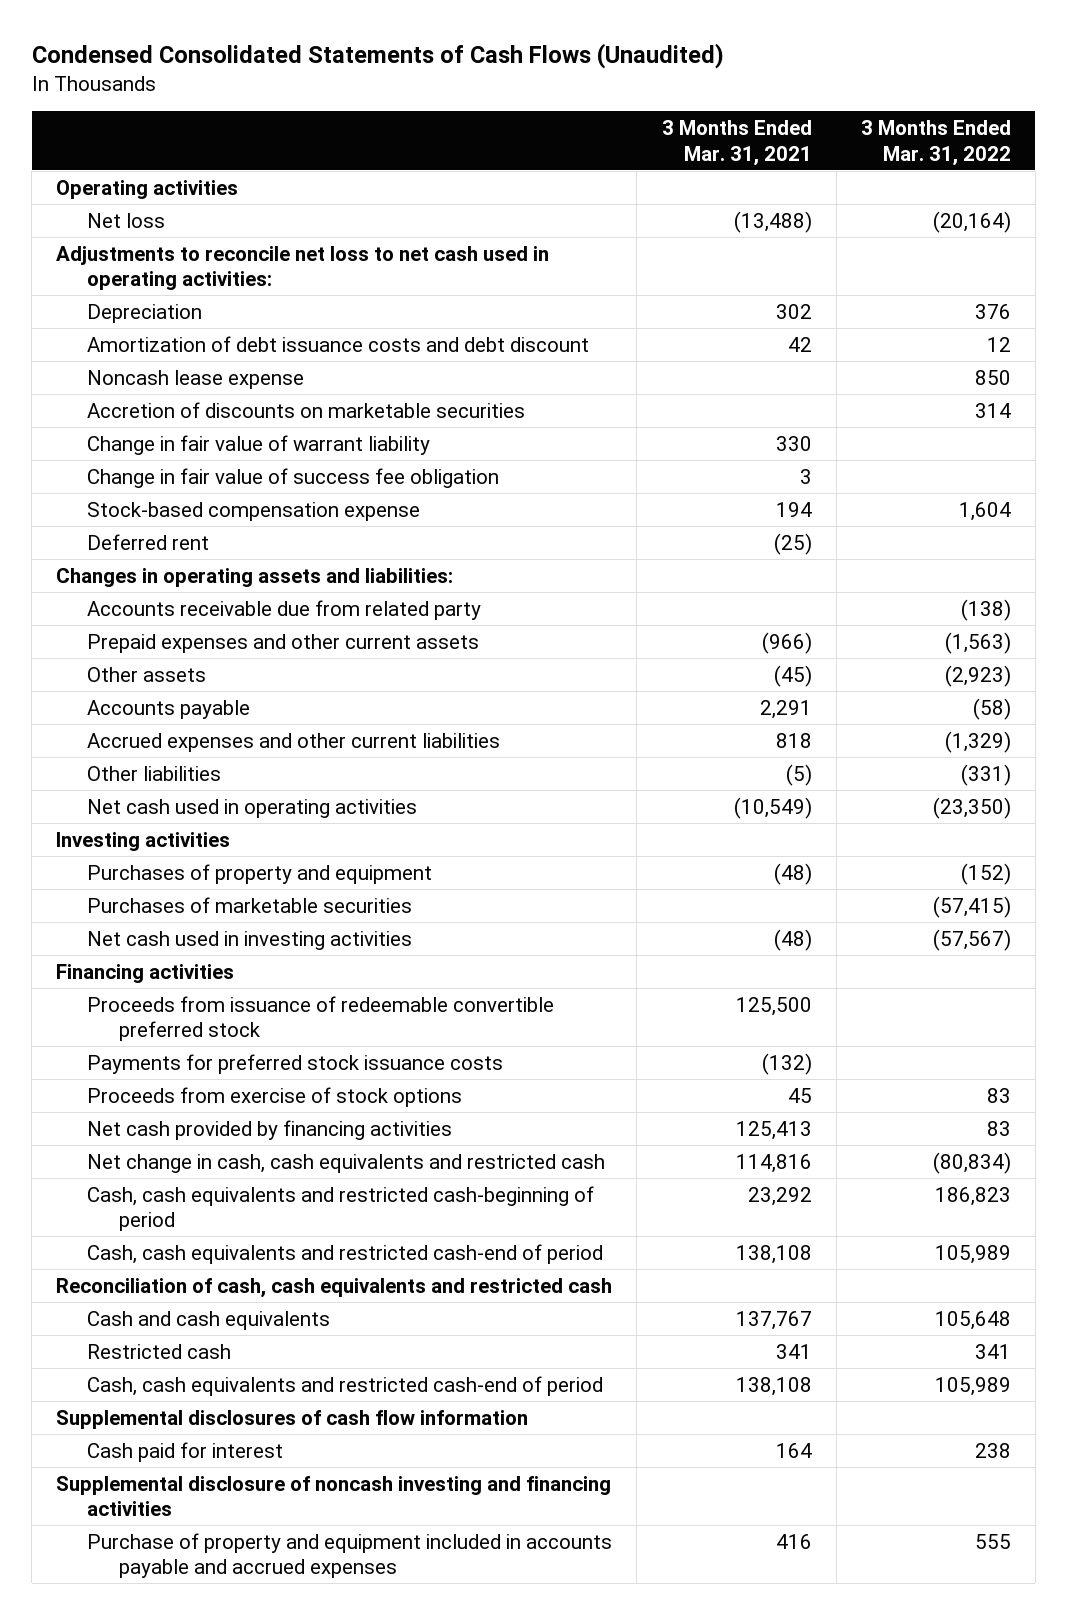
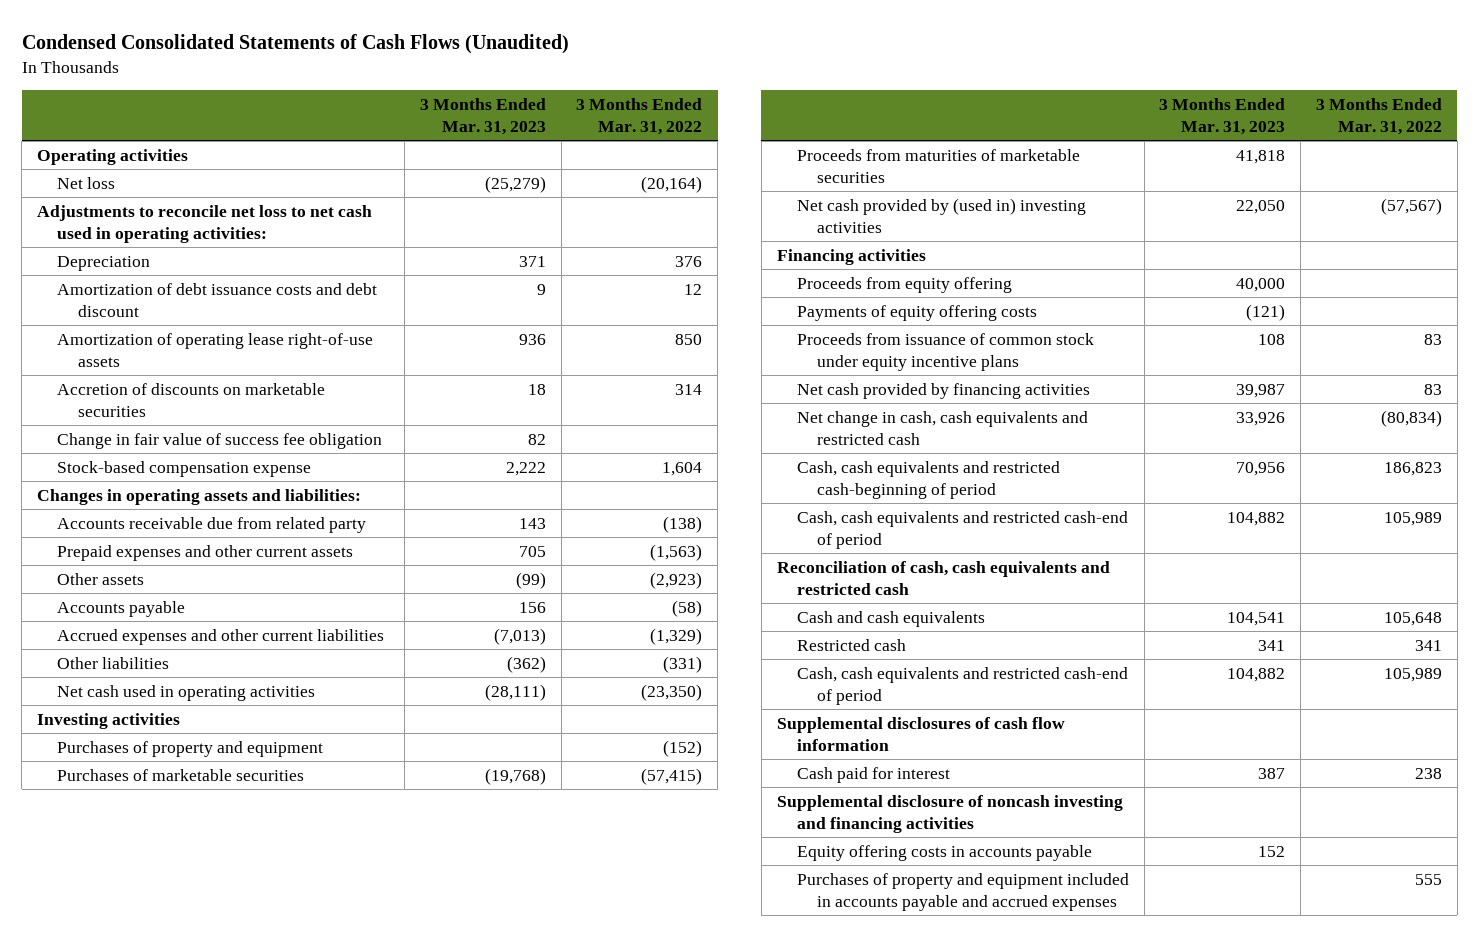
[661,120,812,166] 3 Months Ended Mar. 31, 2021 -> none
none -> [419,98,546,135] 3 Months Ended Mar. 31, 2023
[87,369,305,389] Noncash lease expense -> none
none -> [57,332,374,367] Amortization of operating lease right-of-use assets
[87,434,431,455] Change in fair value of warrant liability -> none
[87,533,210,550] Deferred rent -> none
none -> [796,148,1080,183] Proceeds from maturities of marketable securities
[87,930,413,950] Net cash used in investing activities -> [796,197,1086,233] Net cash provided by (used in) investing activities
[87,995,555,1042] Proceeds from issuance of redeemable convertible preferred stock -> none
[87,1086,463,1107] Proceeds from exercise of stock options -> none
none -> [796,276,1012,293] Proceeds from equity offering
[87,1053,504,1074] Payments for preferred stock issuance costs -> [796,304,1037,321] Payments of equity offering costs
none -> [796,332,1094,371] Proceeds from issuance of common stock under equity incentive plans
none -> [796,844,1092,861] Equity offering costs in accounts payable
[87,1532,613,1579] Purchase of property and equipment included in accounts payable and accrued expenses -> [796,872,1129,911] Purchases of property and equipment included in accounts payable and accrued expenses

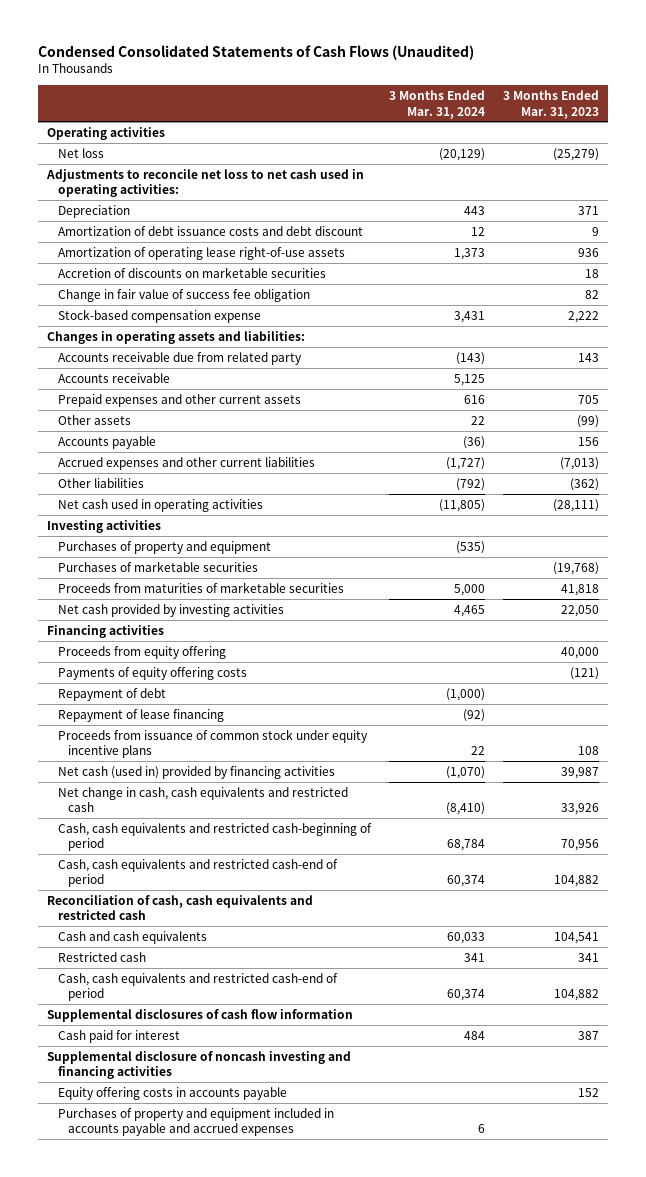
[576,98,703,135] 3 Months Ended Mar. 31, 2022 -> none
none -> [388,90,485,119] 3 Months Ended Mar. 31, 2024
none -> [57,372,170,383] Accounts receivable
[796,197,1086,233] Net cash provided by (used in) investing activities -> [57,603,284,617] Net cash provided by investing activities
none -> [57,687,166,701] Repayment of debt
none -> [57,708,224,722] Repayment of lease financing
[796,382,1090,399] Net cash provided by financing activities -> [57,765,335,779] Net cash (used in) provided by financing activities

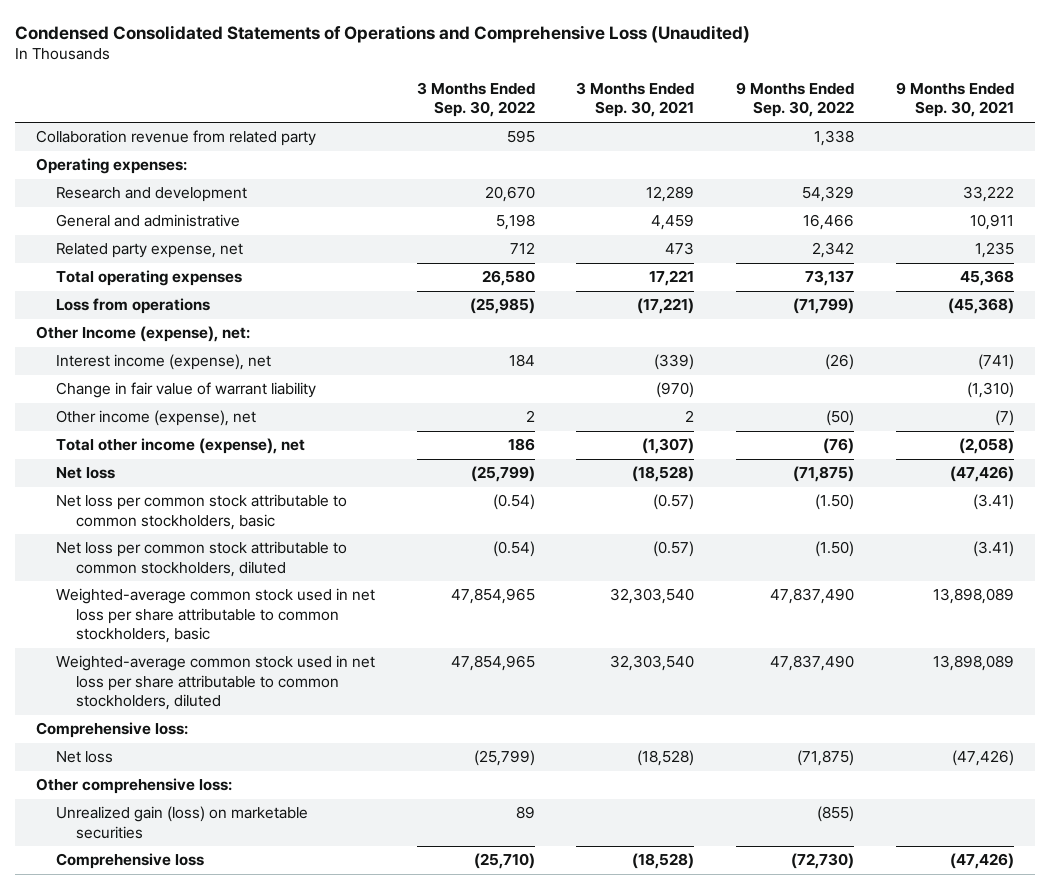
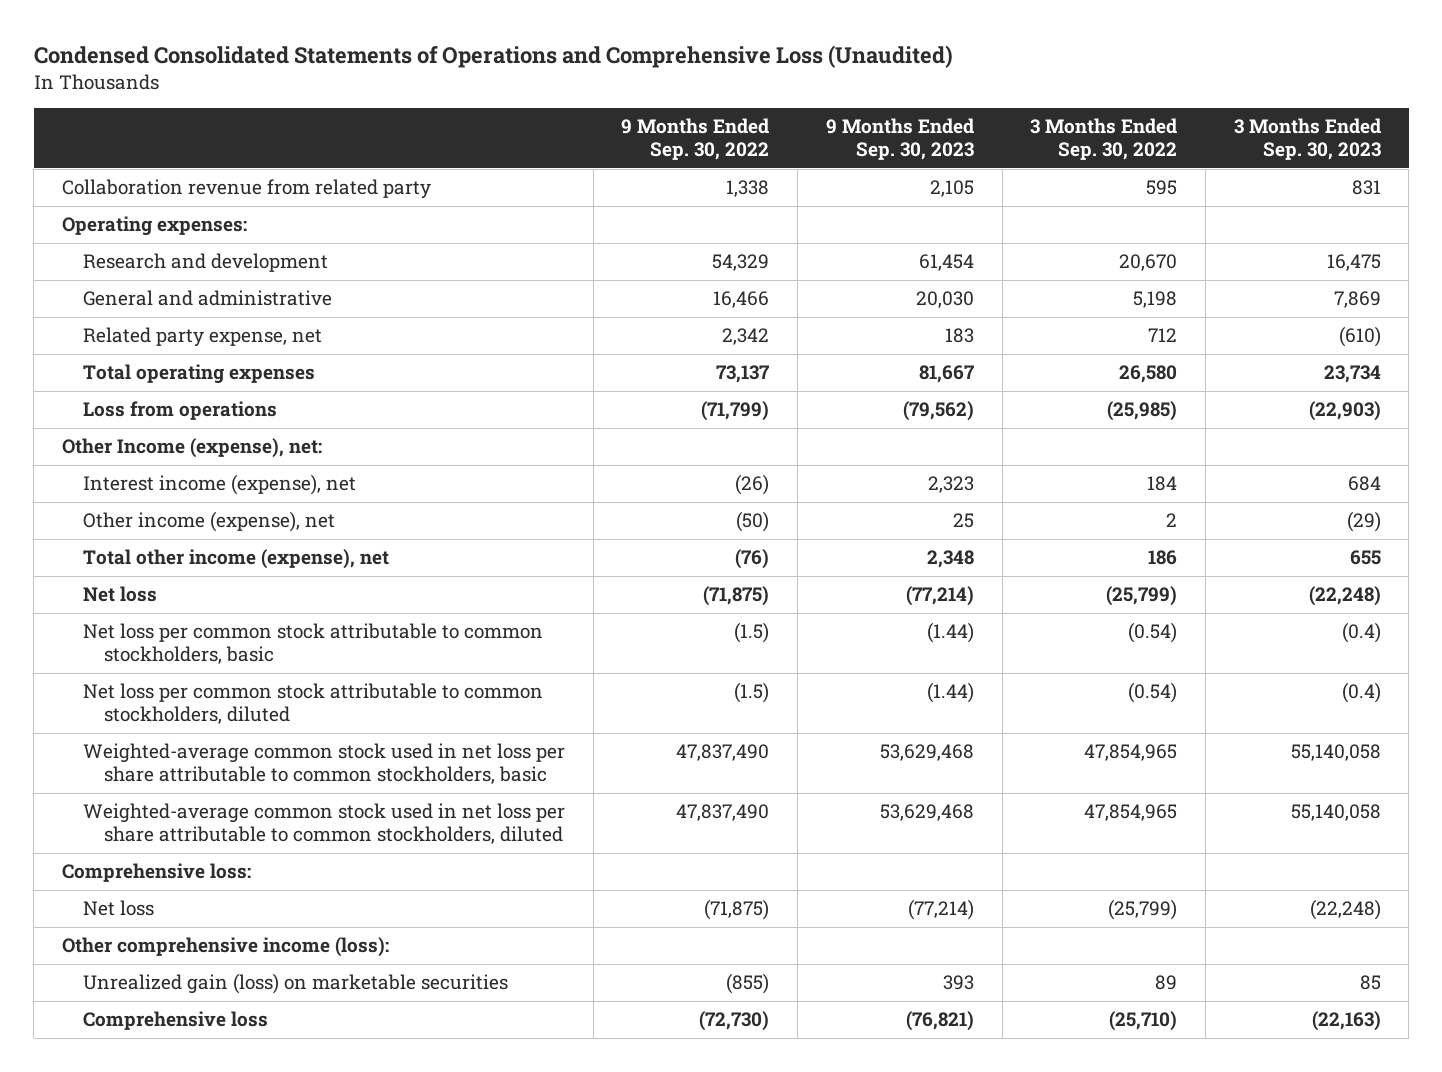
[576,82,695,118] 3 Months Ended Sep. 30, 2021 -> none
[896,82,1015,118] 9 Months Ended Sep. 30, 2021 -> none
none -> [825,118,974,160] 9 Months Ended Sep. 30, 2023
none -> [1233,118,1381,160] 3 Months Ended Sep. 30, 2023
[55,382,316,399] Change in fair value of warrant liability -> none
[815,494,855,511] (1.50) -> [734,622,770,644] (1.5)
[815,541,855,558] (1.50) -> [734,682,770,704] (1.5)
[35,778,232,795] Other comprehensive loss: -> [61,937,389,958] Other comprehensive income (loss):

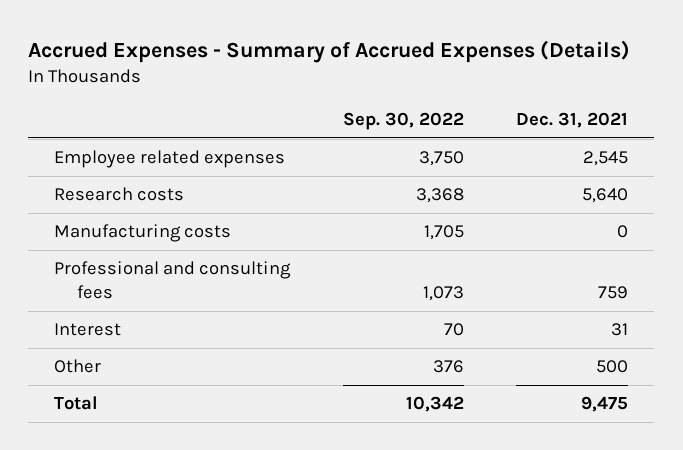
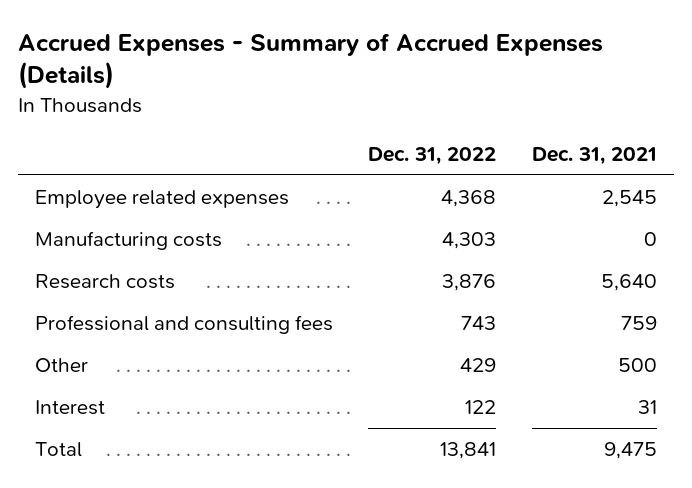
[342,111,464,130] Sep. 30, 2022 -> none
none -> [368,146,497,165] Dec. 31, 2022
[54,187,185,202] Research costs -> [35,273,176,289] Research costs
[54,323,122,337] Interest -> [35,399,106,415] Interest

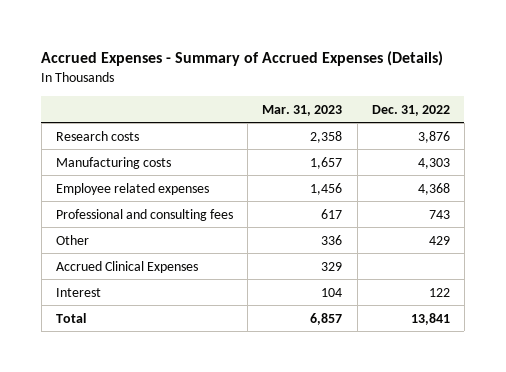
[531,146,657,165] Dec. 31, 2021 -> none
none -> [262,104,343,116] Mar. 31, 2023
[35,230,223,250] Manufacturing costs -> [55,156,171,169] Manufacturing costs
[35,189,290,209] Employee related expenses -> [55,182,209,195] Employee related expenses
none -> [55,260,198,273] Accrued Clinical Expenses

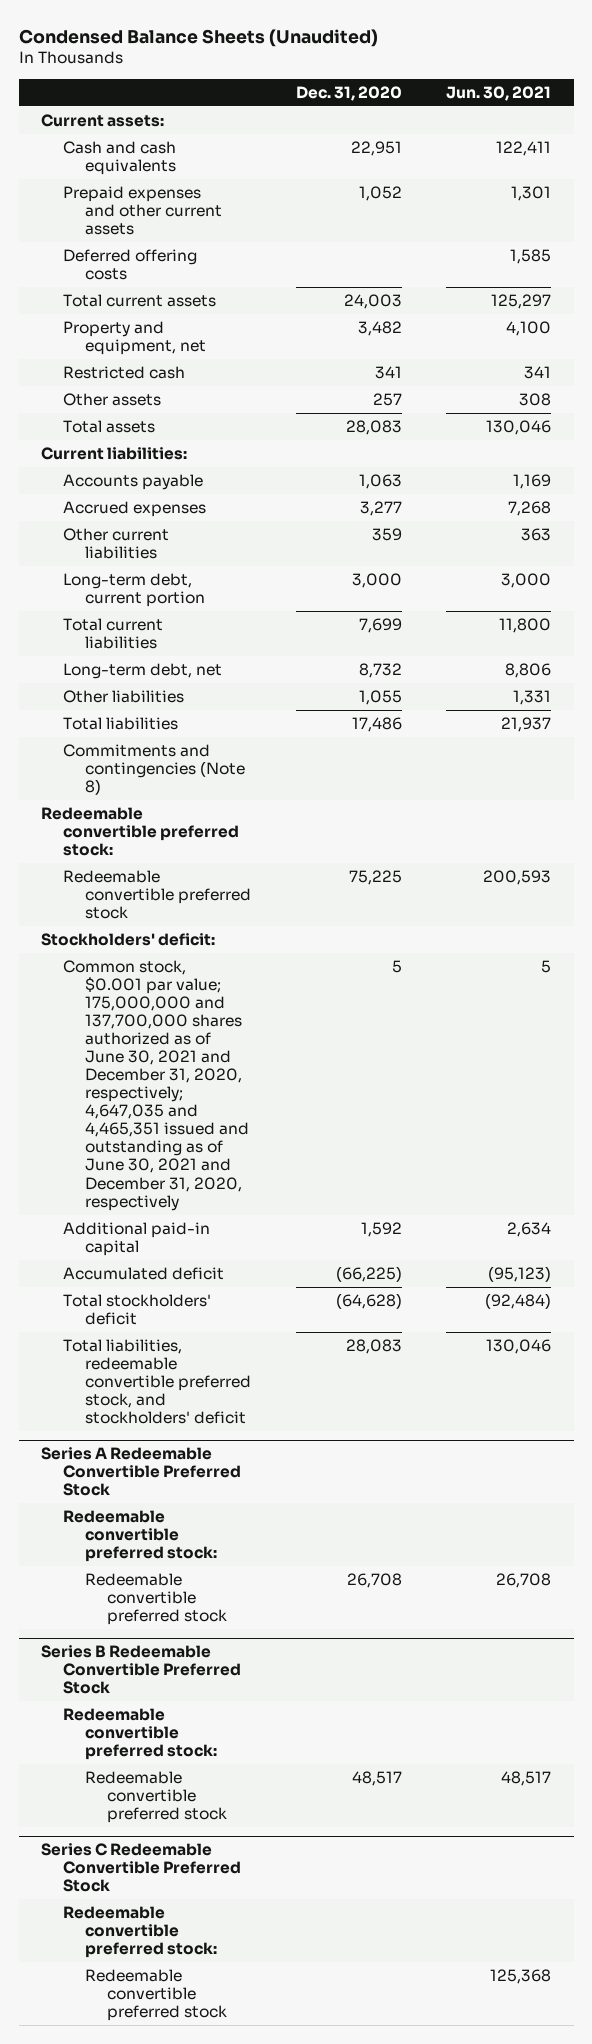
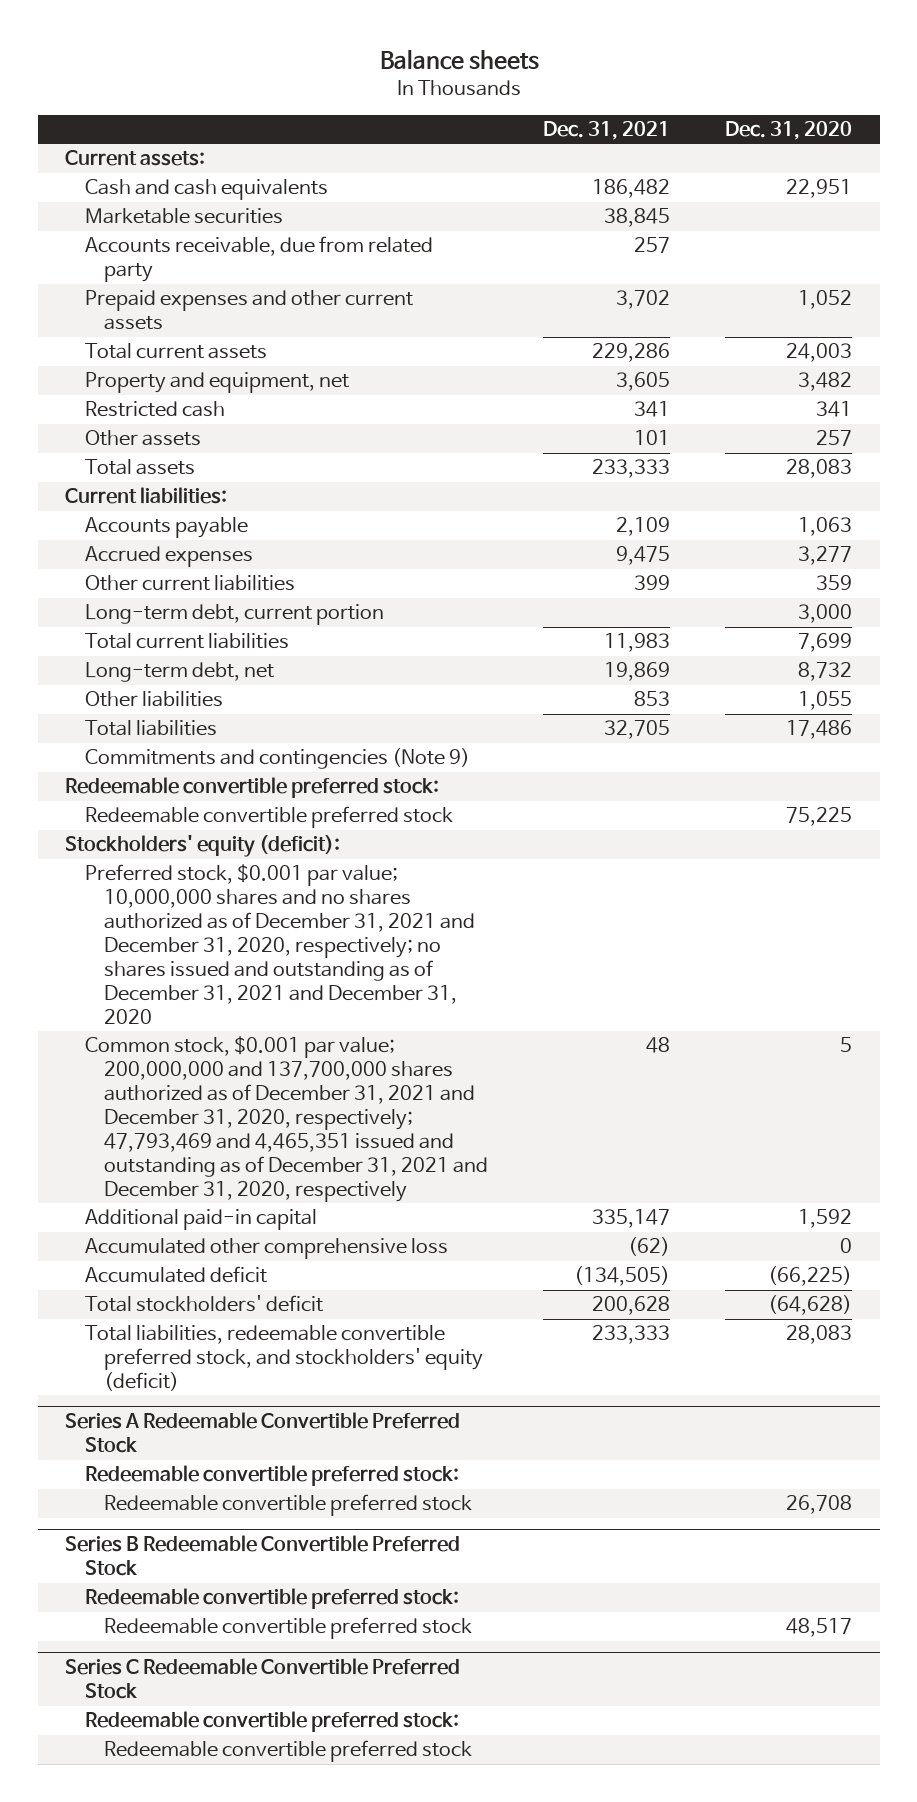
[18,28,378,47] Condensed Balance Sheets (Unaudited) -> [379,49,539,71] Balance sheets
[446,85,552,101] Jun. 30, 2021 -> none
none -> [543,121,671,141] Dec. 31, 2021
none -> [84,208,283,225] Marketable securities
none -> [84,236,433,283] Accounts receivable, due from related party
[63,249,198,281] Deferred offering costs -> none
[63,744,245,796] Commitments and contingencies (Note 8) -> [84,748,470,770] Commitments and contingencies (Note 9)
[41,933,216,947] Stockholders' deficit: -> [65,835,341,858] Stockholders' equity (deficit):
none -> [84,864,476,1024] Preferred stock, $0.001 par value; 10,000,000 shares and no shares authorized as of December 31, 2021 and December 31, 2020, respectively; no shares issued and outstanding as of December 31, 2021 and December 31, 2020
[63,960,249,1211] Common stock, $0.001 par value; 175,000,000 and 137,700,000 shares authorized as of June 30, 2021 and December 31, 2020, respectively; 4,647,035 and 4,465,351 issued and outstanding as of June 30, 2021 and December 31, 2020, respectively -> [84,1036,489,1202] Common stock, $0.001 par value; 200,000,000 and 137,700,000 shares authorized as of December 31, 2021 and December 31, 2020, respectively; 47,793,469 and 4,465,351 issued and outstanding as of December 31, 2021 and December 31, 2020, respectively
none -> [84,1238,448,1260] Accumulated other comprehensive loss
[63,1339,251,1425] Total liabilities, redeemable convertible preferred stock, and stockholders' deficit -> [84,1325,484,1392] Total liabilities, redeemable convertible preferred stock, and stockholders' equity (deficit)

